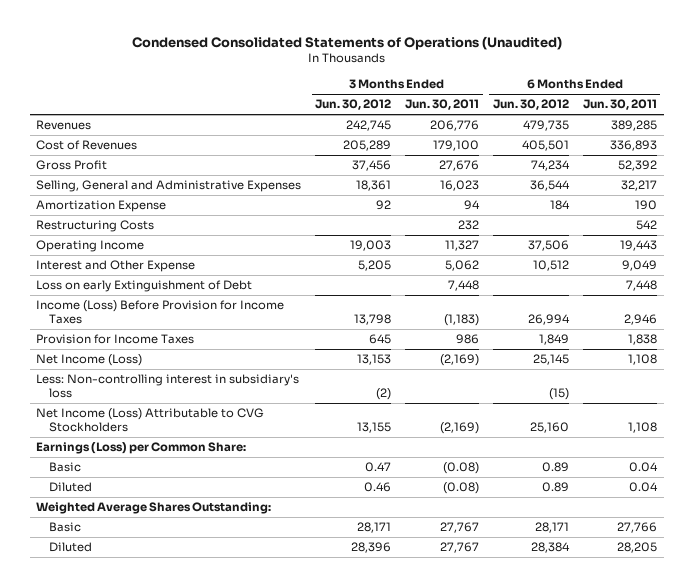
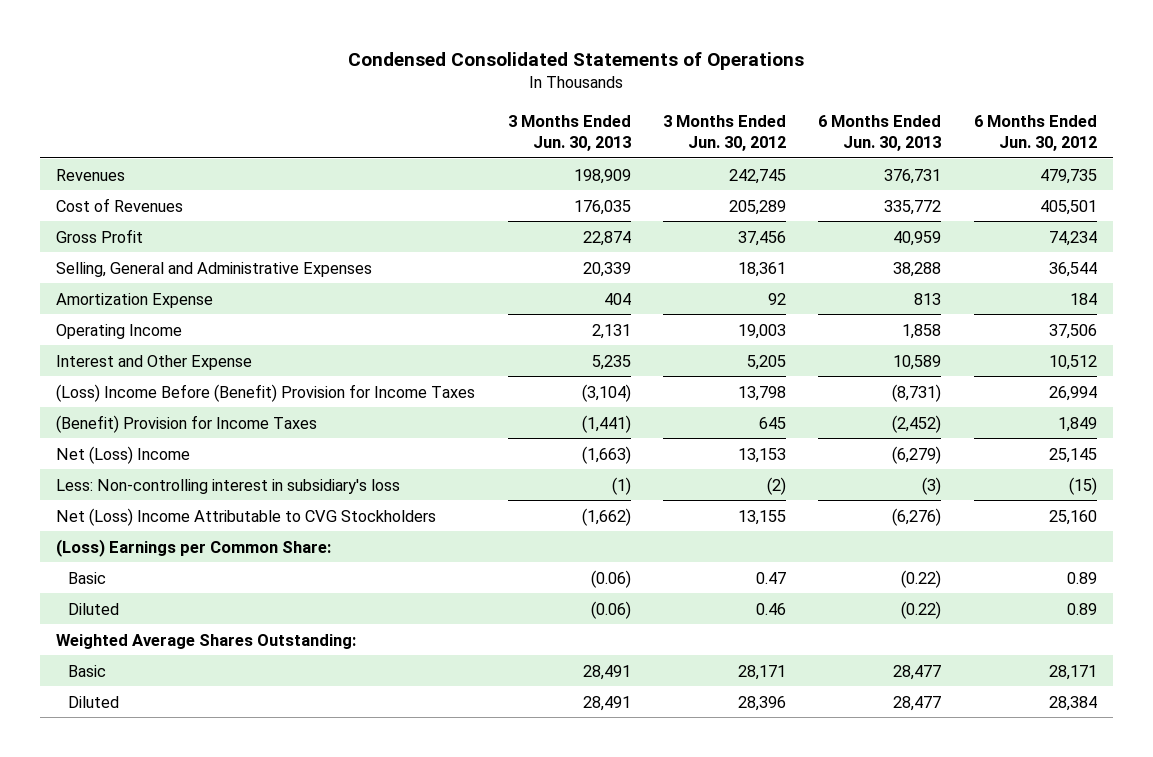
[131,36,562,51] Condensed Consolidated Statements of Operations (Unaudited) -> [348,51,805,70] Condensed Consolidated Statements of Operations
[405,99,480,111] Jun. 30, 2011 -> none
[582,99,657,111] Jun. 30, 2011 -> none
none -> [507,114,631,151] 3 Months Ended Jun. 30, 2013
none -> [818,114,942,151] 6 Months Ended Jun. 30, 2013
[36,220,155,233] Restructuring Costs -> none
[36,280,253,293] Loss on early Extinguishment of Debt -> none
[36,300,285,325] Income (Loss) Before Provision for Income Taxes -> [56,383,476,402] (Loss) Income Before (Benefit) Provision for Income Taxes
[36,334,195,345] Provision for Income Taxes -> [56,414,318,433] (Benefit) Provision for Income Taxes
[36,354,143,367] Net Income (Loss) -> [56,445,191,464] Net (Loss) Income
[36,408,265,433] Net Income (Loss) Attributable to CVG Stockholders -> [56,507,437,526] Net (Loss) Income Attributable to CVG Stockholders
[36,442,247,455] Earnings (Loss) per Common Share: -> [56,538,332,557] (Loss) Earnings per Common Share:

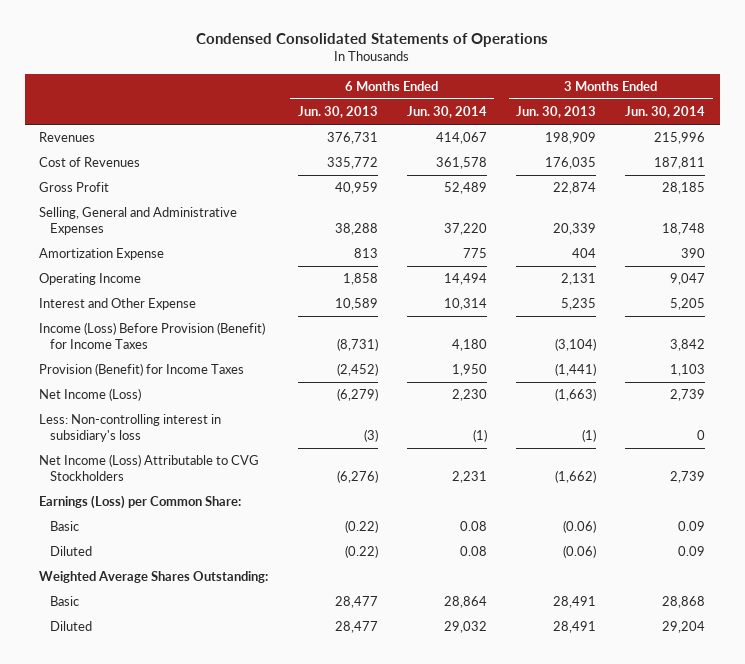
[662,114,786,151] 3 Months Ended Jun. 30, 2012 -> none
[973,114,1097,151] 6 Months Ended Jun. 30, 2012 -> none
none -> [406,105,487,118] Jun. 30, 2014
none -> [625,105,706,118] Jun. 30, 2014
[56,383,476,402] (Loss) Income Before (Benefit) Provision for Income Taxes -> [39,322,266,349] Income (Loss) Before Provision (Benefit) for Income Taxes
[56,414,318,433] (Benefit) Provision for Income Taxes -> [39,363,245,377] Provision (Benefit) for Income Taxes
[56,445,191,464] Net (Loss) Income -> [39,388,142,402] Net Income (Loss)
[56,507,437,526] Net (Loss) Income Attributable to CVG Stockholders -> [39,454,260,481] Net Income (Loss) Attributable to CVG Stockholders
[56,538,332,557] (Loss) Earnings per Common Share: -> [39,495,242,510] Earnings (Loss) per Common Share:

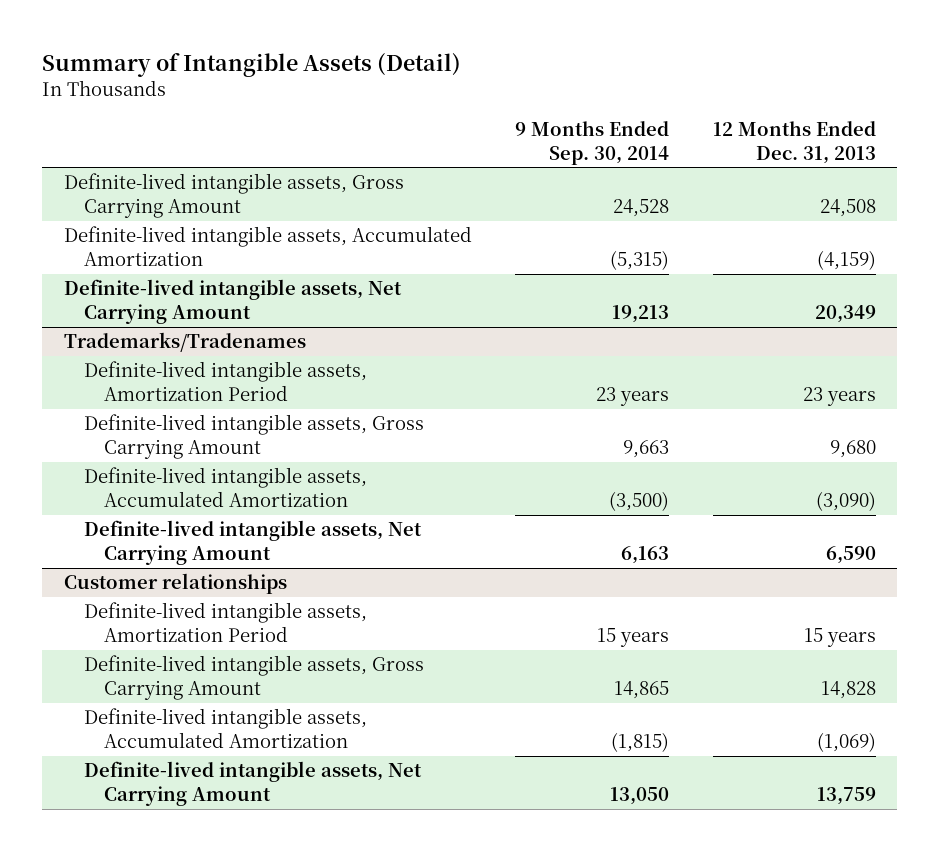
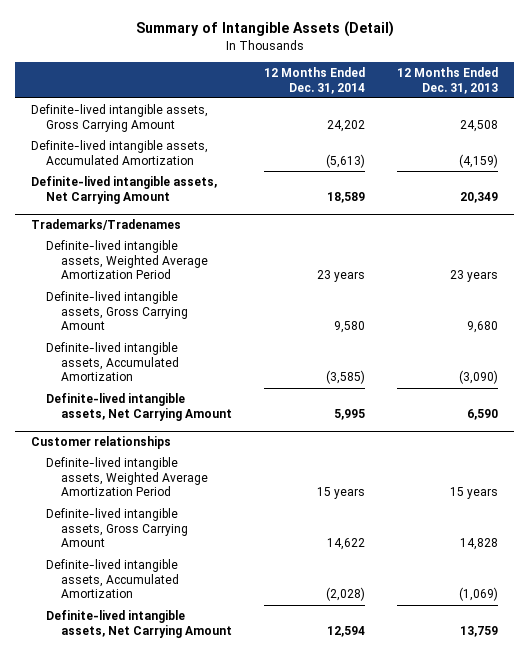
[515,121,670,165] 9 Months Ended Sep. 30, 2014 -> none
none -> [263,66,365,94] 12 Months Ended Dec. 31, 2014
[83,361,367,401] Definite-lived intangible assets, Amortization Period -> [45,239,208,280] Definite-lived intangible assets, Weighted Average Amortization Period
[83,602,367,642] Definite-lived intangible assets, Amortization Period -> [45,456,208,497] Definite-lived intangible assets, Weighted Average Amortization Period

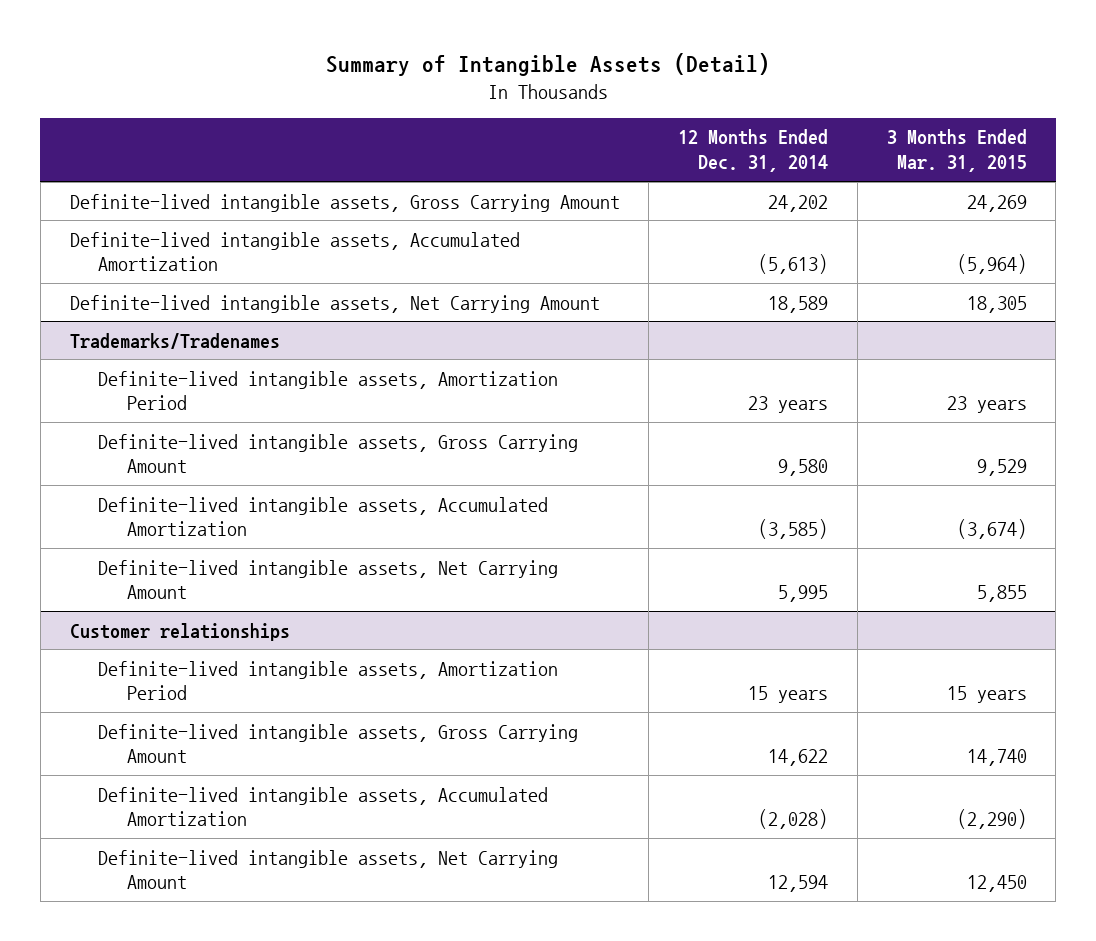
[397,66,499,94] 12 Months Ended Dec. 31, 2013 -> none
none -> [886,129,1027,173] 3 Months Ended Mar. 31, 2015
[45,239,208,280] Definite-lived intangible assets, Weighted Average Amortization Period -> [98,370,559,411] Definite-lived intangible assets, Amortization Period
[45,456,208,497] Definite-lived intangible assets, Weighted Average Amortization Period -> [98,660,559,701] Definite-lived intangible assets, Amortization Period

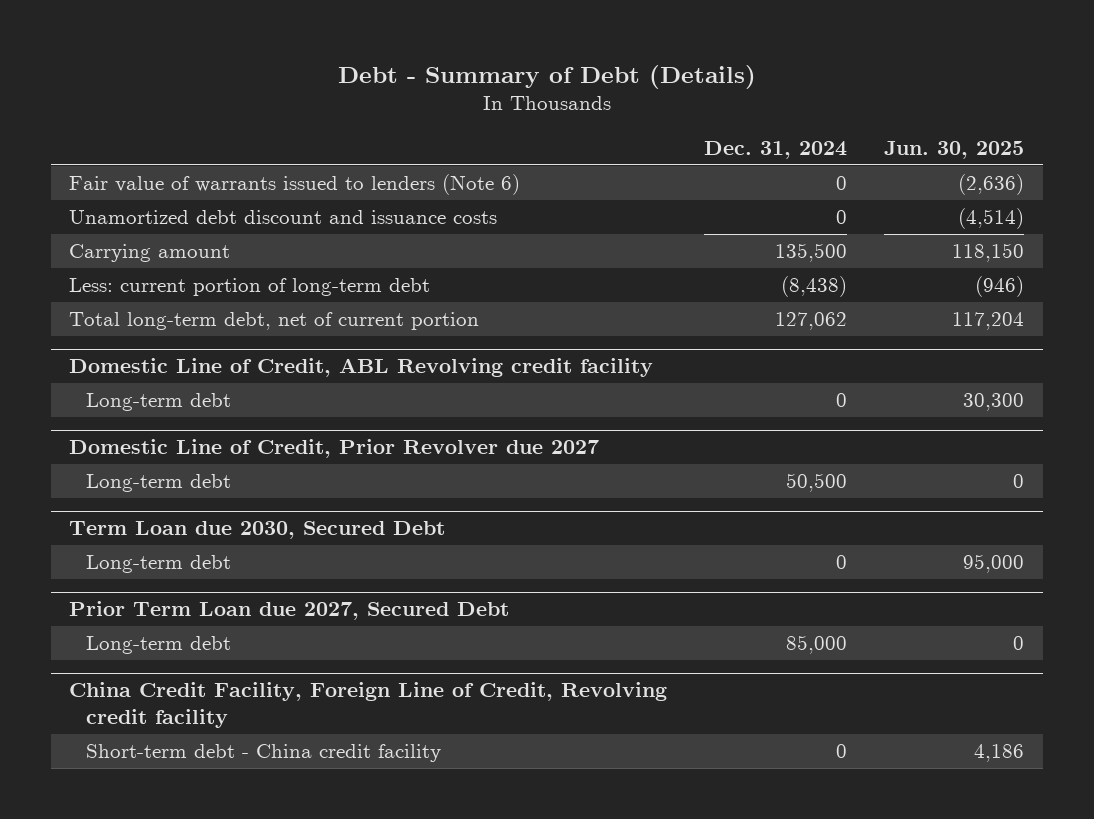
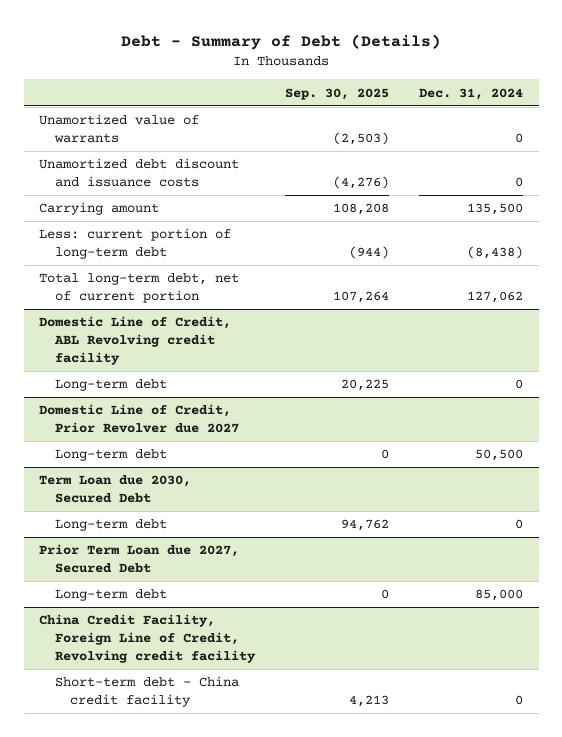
[884,140,1025,159] Jun. 30, 2025 -> none
none -> [285,87,390,100] Sep. 30, 2025
[69,174,521,196] Fair value of warrants issued to lenders (Note 6) -> [39,114,200,144] Unamortized value of warrants

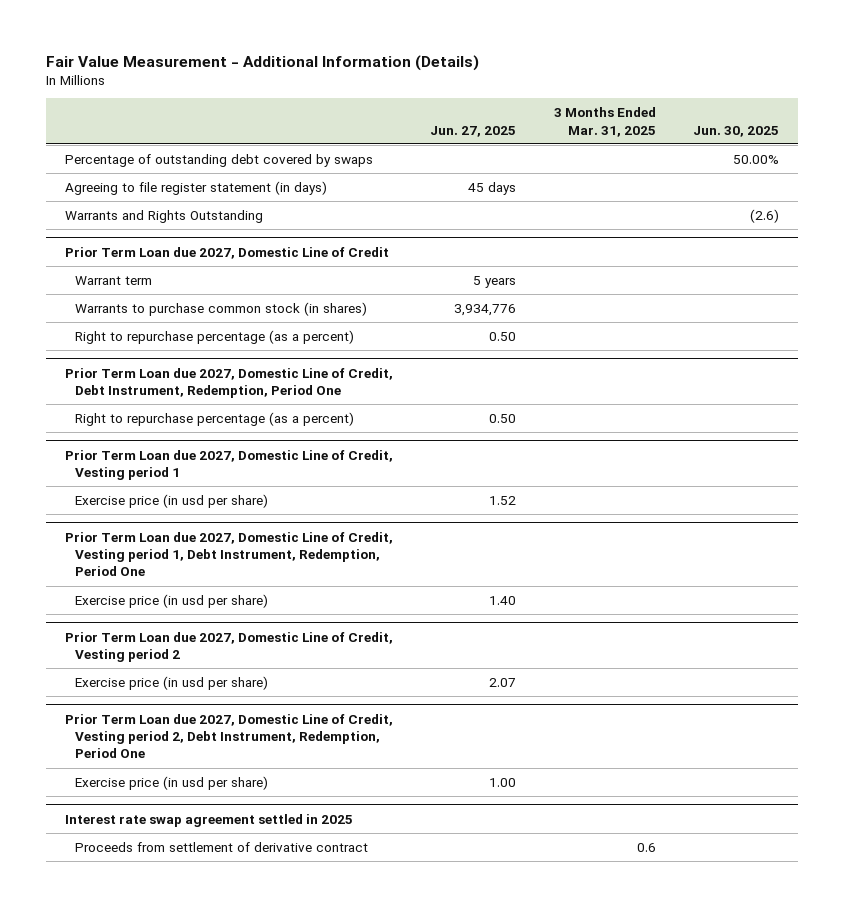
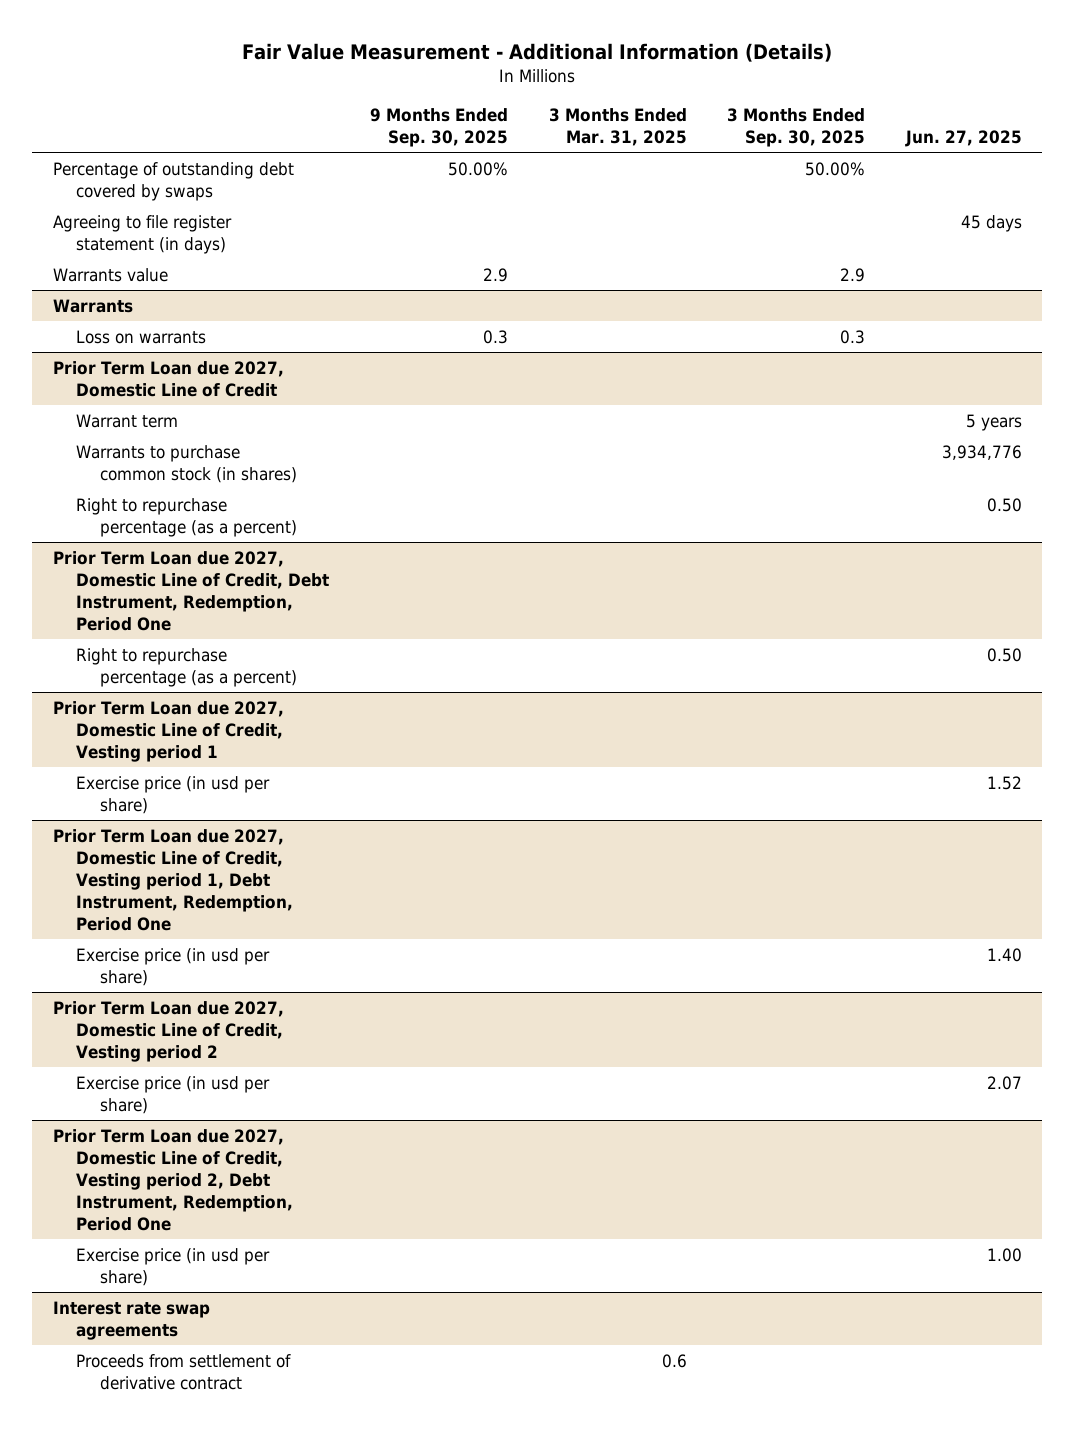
[693,125,780,137] Jun. 30, 2025 -> none
none -> [369,107,508,147] 9 Months Ended Sep. 30, 2025
none -> [727,107,866,147] 3 Months Ended Sep. 30, 2025
[64,209,263,223] Warrants and Rights Outstanding -> [52,267,168,282] Warrants value
none -> [52,298,133,313] Warrants
none -> [76,329,207,344] Loss on warrants
[64,813,353,827] Interest rate swap agreement settled in 2025 -> [52,1300,210,1340] Interest rate swap agreements

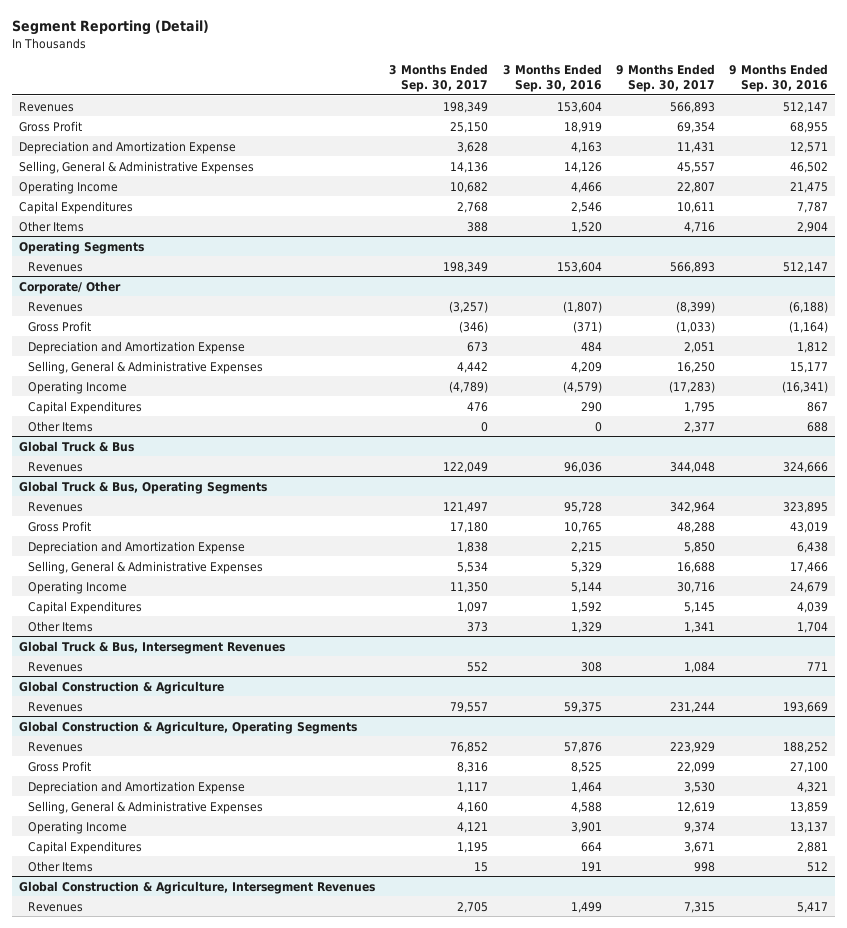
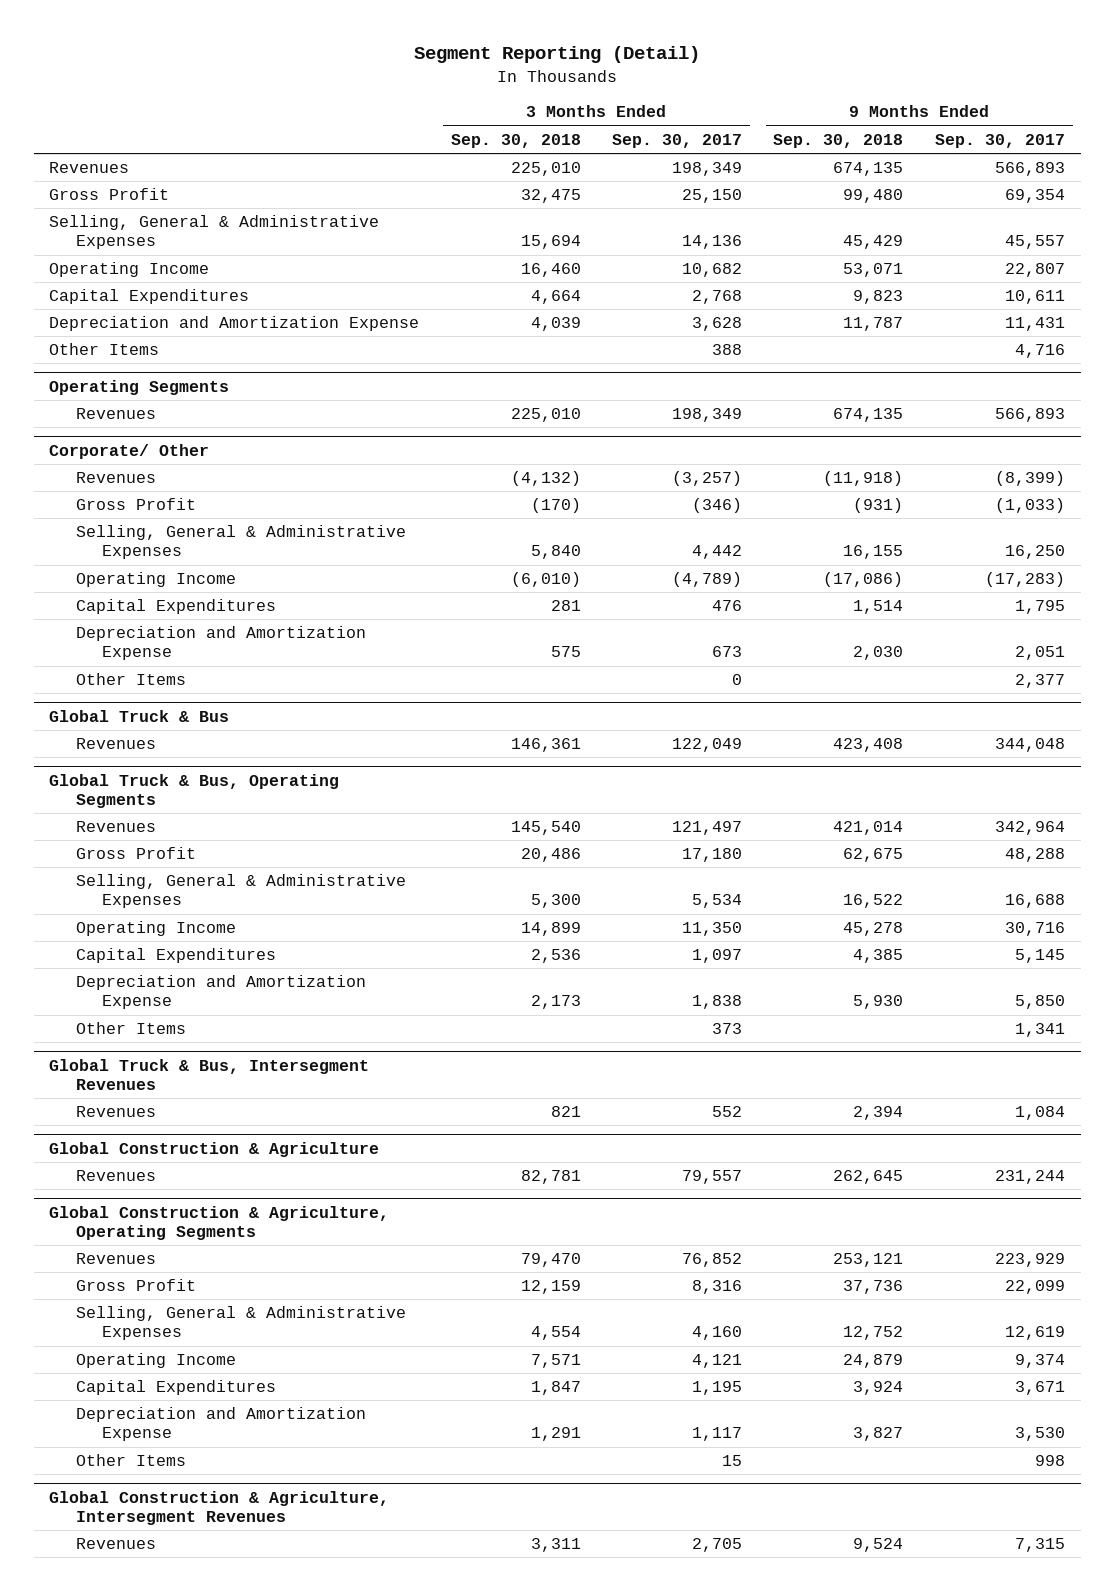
[502,64,602,92] 3 Months Ended Sep. 30, 2016 -> none
[728,64,828,92] 9 Months Ended Sep. 30, 2016 -> none
none -> [450,133,581,148] Sep. 30, 2018
none -> [773,133,904,148] Sep. 30, 2018
[19,140,237,154] Depreciation and Amortization Expense -> [49,316,420,332] Depreciation and Amortization Expense
[28,340,246,354] Depreciation and Amortization Expense -> [75,626,366,661] Depreciation and Amortization Expense
[28,540,246,554] Depreciation and Amortization Expense -> [75,975,366,1010] Depreciation and Amortization Expense
[28,780,246,794] Depreciation and Amortization Expense -> [75,1407,366,1442] Depreciation and Amortization Expense

